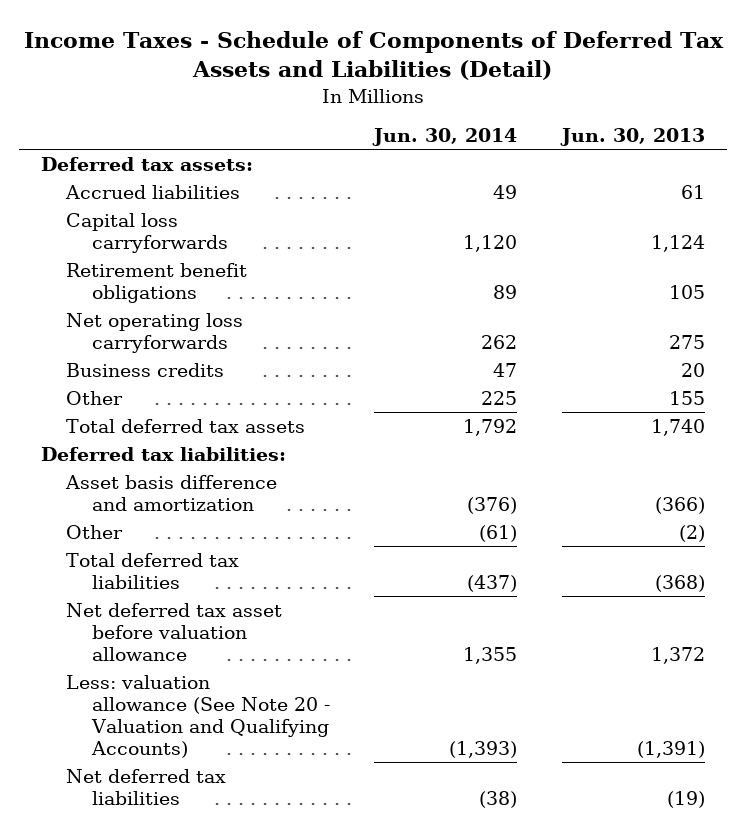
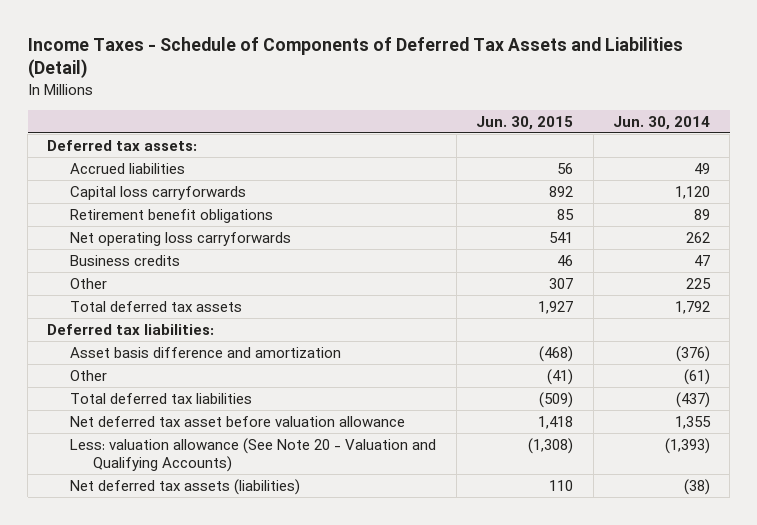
[559,128,705,147] Jun. 30, 2013 -> none
none -> [476,115,574,130] Jun. 30, 2015
[66,768,227,806] Net deferred tax liabilities -> [70,478,301,495] Net deferred tax assets (liabilities)

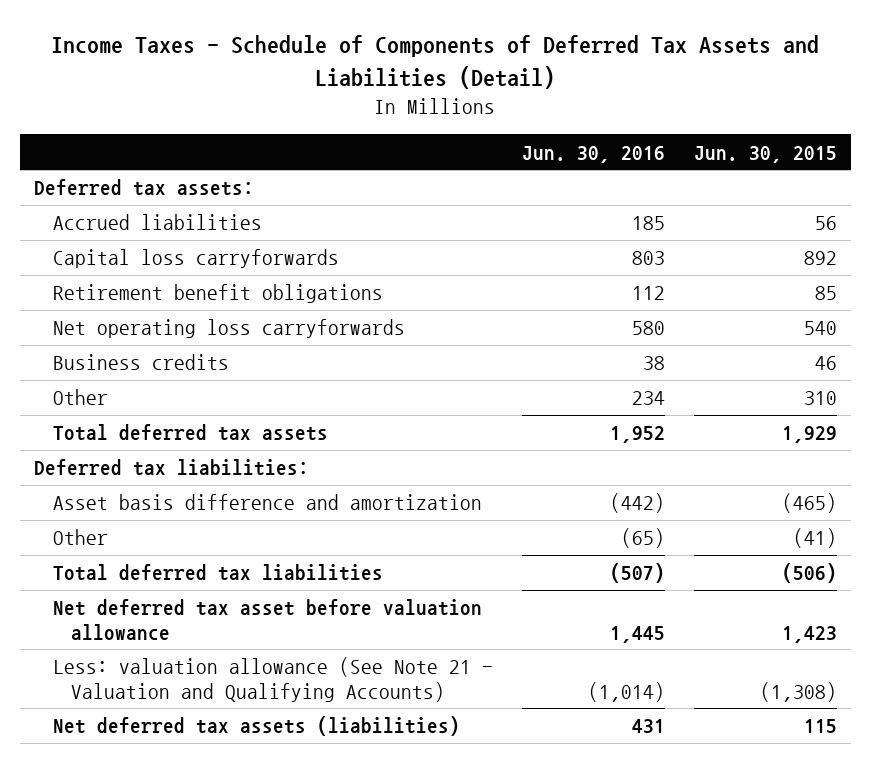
[613,115,711,130] Jun. 30, 2014 -> none
none -> [521,145,665,163] Jun. 30, 2016
[549,231,574,243] 541 -> [803,321,837,336] 540
[549,277,574,289] 307 -> [803,391,837,406] 310
[538,300,574,314] 1,927 -> [781,426,837,444] 1,929
[539,345,574,362] (468) -> [781,493,837,514] (465)
[539,391,574,408] (509) -> [781,563,837,584] (506)
[538,415,574,429] 1,418 -> [781,625,837,643] 1,423
[70,437,437,472] Less: valuation allowance (See Note 20 - Valuation and Qualifying Accounts) -> [52,657,493,702] Less: valuation allowance (See Note 21 - Valuation and Qualifying Accounts)
[549,479,574,491] 110 -> [803,719,837,734] 115

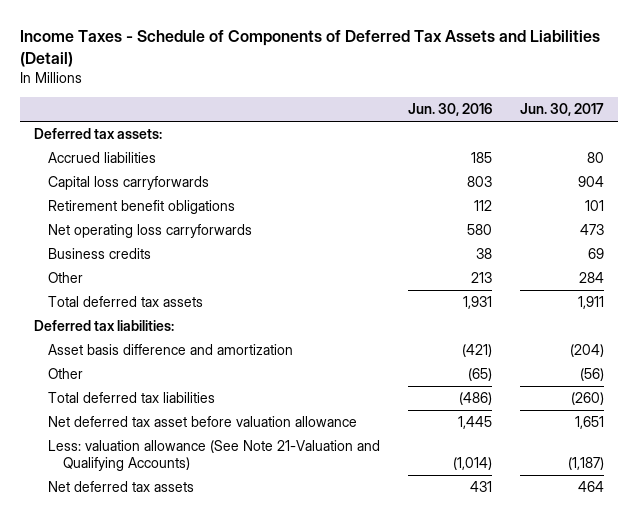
[693,145,837,163] Jun. 30, 2015 -> none
none -> [519,103,604,117] Jun. 30, 2017
[631,391,665,406] 234 -> [471,272,493,284] 213
[609,426,665,444] 1,952 -> [463,296,493,310] 1,931
[609,493,665,514] (442) -> [462,344,493,358] (421)
[609,563,665,584] (507) -> [459,392,493,406] (486)
[52,657,493,702] Less: valuation allowance (See Note 21 - Valuation and Qualifying Accounts) -> [48,440,381,471] Less: valuation allowance (See Note 21-Valuation and Qualifying Accounts)
[52,716,460,737] Net deferred tax assets (liabilities) -> [48,481,195,493] Net deferred tax assets

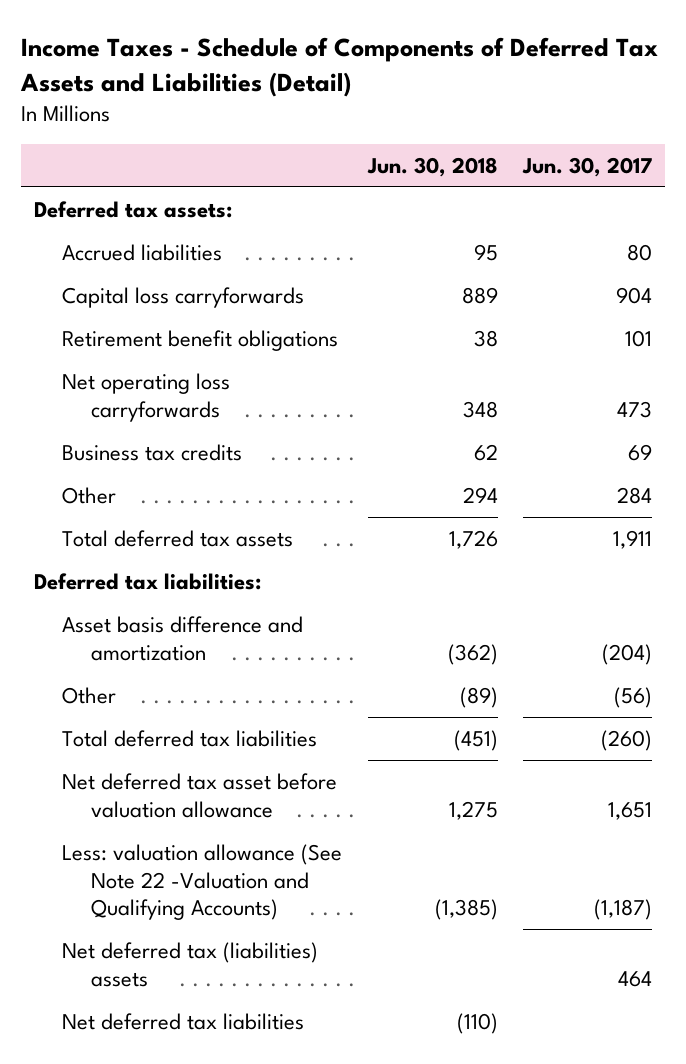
[408,103,493,117] Jun. 30, 2016 -> none
none -> [366,156,498,177] Jun. 30, 2018
[48,248,152,260] Business credits -> [62,444,243,462] Business tax credits
[48,440,381,471] Less: valuation allowance (See Note 21-Valuation and Qualifying Accounts) -> [62,844,343,921] Less: valuation allowance (See Note 22 -Valuation and Qualifying Accounts)
[48,481,195,493] Net deferred tax assets -> [62,942,319,987] Net deferred tax (liabilities) assets
none -> [62,1013,305,1031] Net deferred tax liabilities

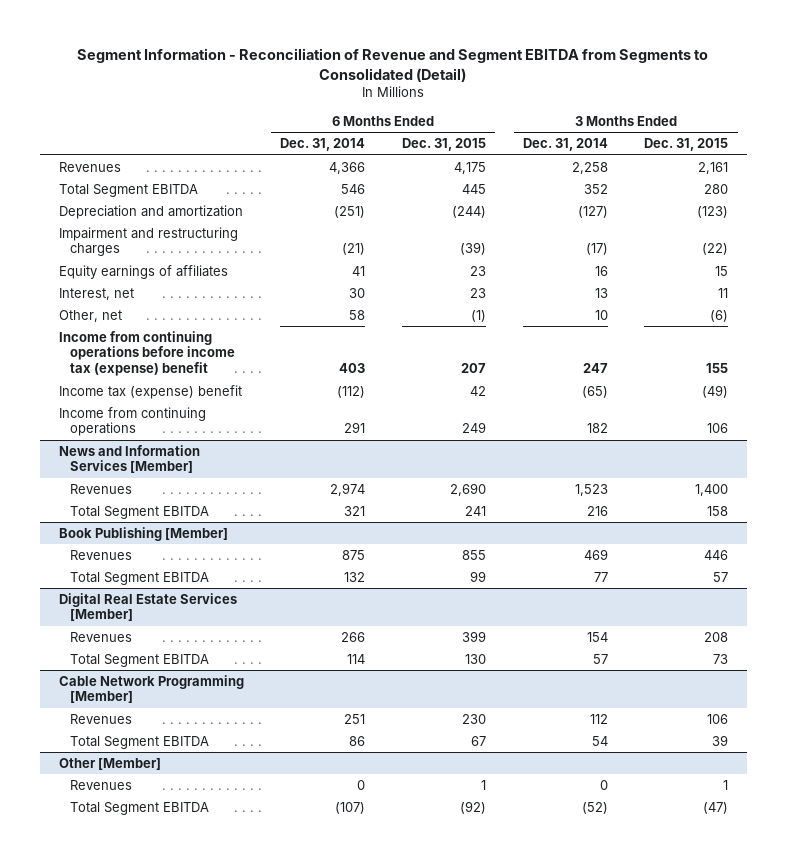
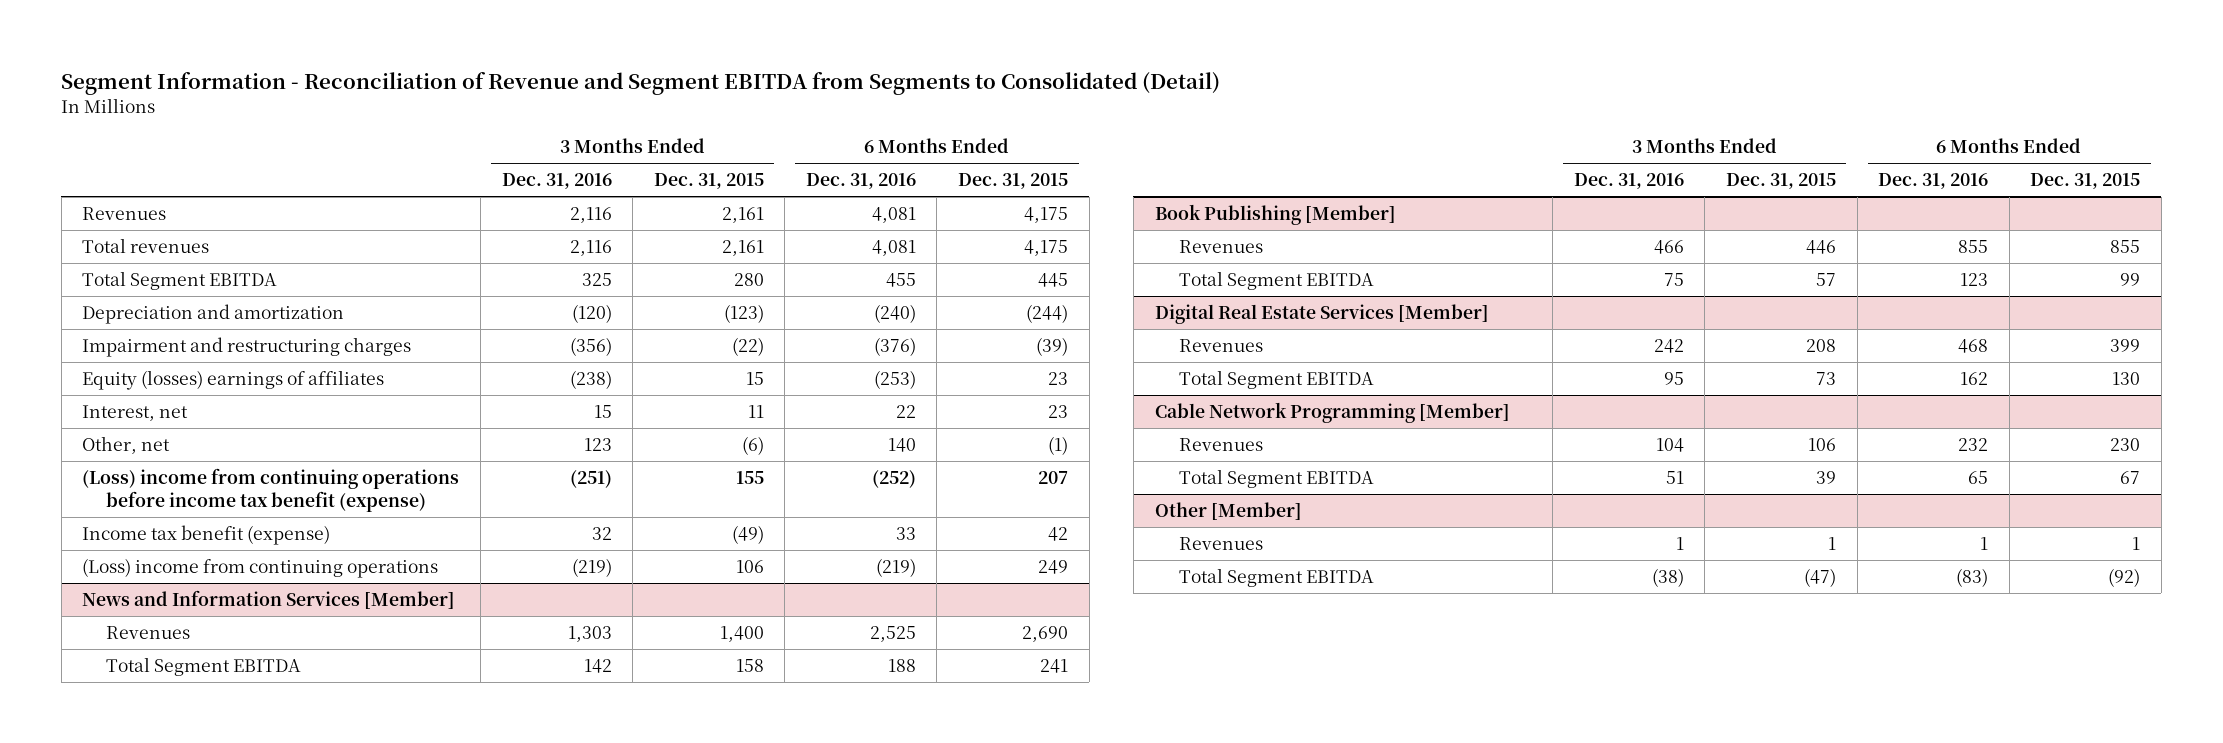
[280,138,366,152] Dec. 31, 2014 -> none
[522,138,608,152] Dec. 31, 2014 -> none
none -> [501,173,612,190] Dec. 31, 2016
none -> [805,173,916,190] Dec. 31, 2016
none -> [82,237,210,253] Total revenues
[58,264,228,279] Equity earnings of affiliates -> [82,369,385,390] Equity (losses) earnings of affiliates
[58,330,236,377] Income from continuing operations before income tax (expense) benefit -> [82,467,460,512] (Loss) income from continuing operations before income tax benefit (expense)
[58,384,242,399] Income tax (expense) benefit -> [82,524,331,545] Income tax benefit (expense)
[58,406,206,437] Income from continuing operations -> [82,557,439,578] (Loss) income from continuing operations

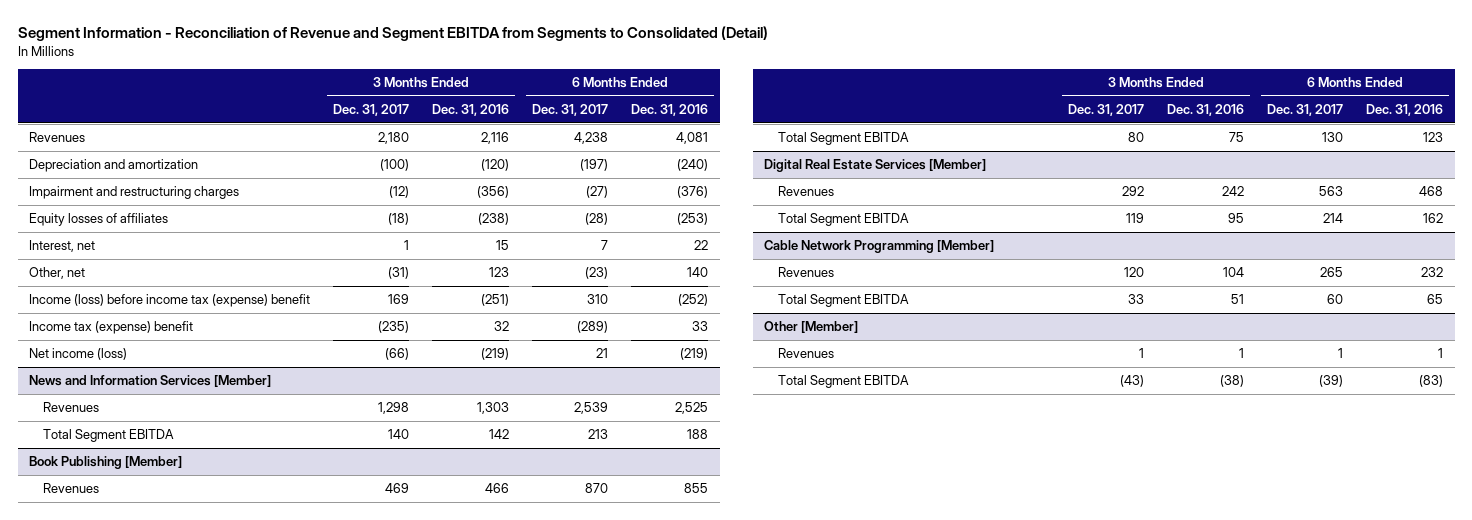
[653,173,764,190] Dec. 31, 2015 -> none
[958,173,1069,190] Dec. 31, 2015 -> none
none -> [333,104,410,117] Dec. 31, 2017
none -> [532,104,609,117] Dec. 31, 2017
[82,237,210,253] Total revenues -> none
[82,270,278,290] Total Segment EBITDA -> none
[82,369,385,390] Equity (losses) earnings of affiliates -> [29,213,169,227] Equity losses of affiliates
[82,467,460,512] (Loss) income from continuing operations before income tax benefit (expense) -> [29,294,311,308] Income (loss) before income tax (expense) benefit
[82,524,331,545] Income tax benefit (expense) -> [29,321,194,335] Income tax (expense) benefit
[82,557,439,578] (Loss) income from continuing operations -> [29,348,128,361] Net income (loss)

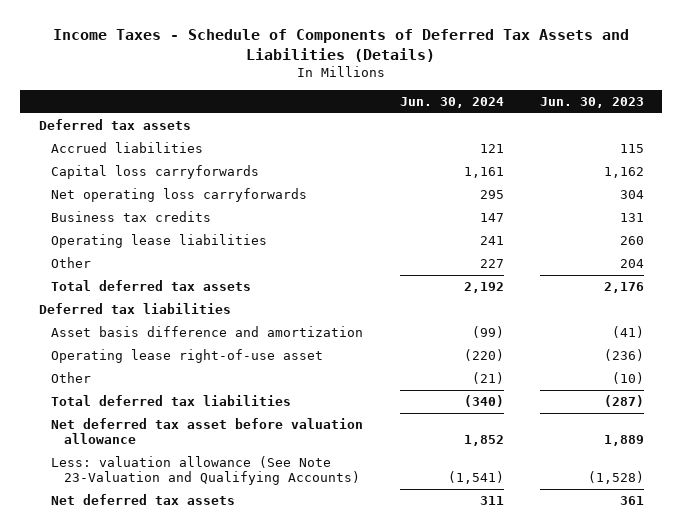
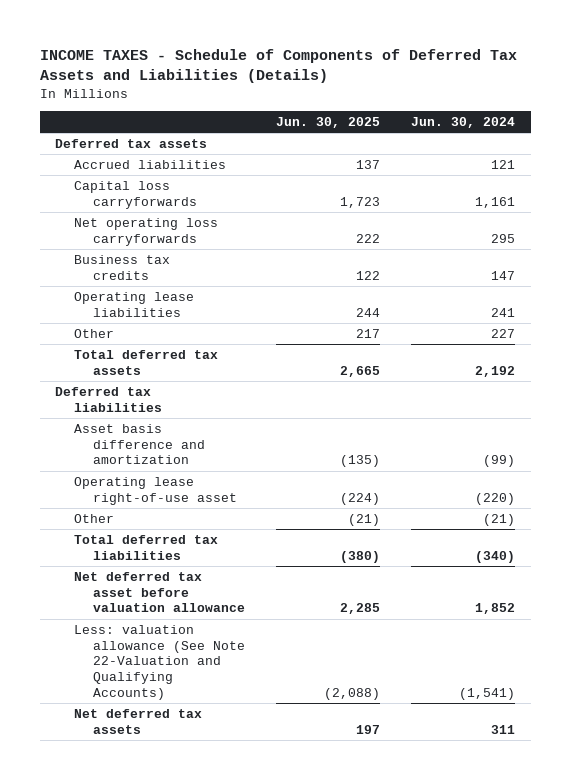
[53,29,630,63] Income Taxes - Schedule of Components of Deferred Tax Assets and Liabilities (Details) -> [39,48,517,84] INCOME TAXES - Schedule of Components of Deferred Tax Assets and Liabilities (Details)
[539,97,644,109] Jun. 30, 2023 -> none
none -> [275,116,380,128] Jun. 30, 2025
[51,456,361,486] Less: valuation allowance (See Note 23-Valuation and Qualifying Accounts) -> [73,624,245,700] Less: valuation allowance (See Note 22-Valuation and Qualifying Accounts)

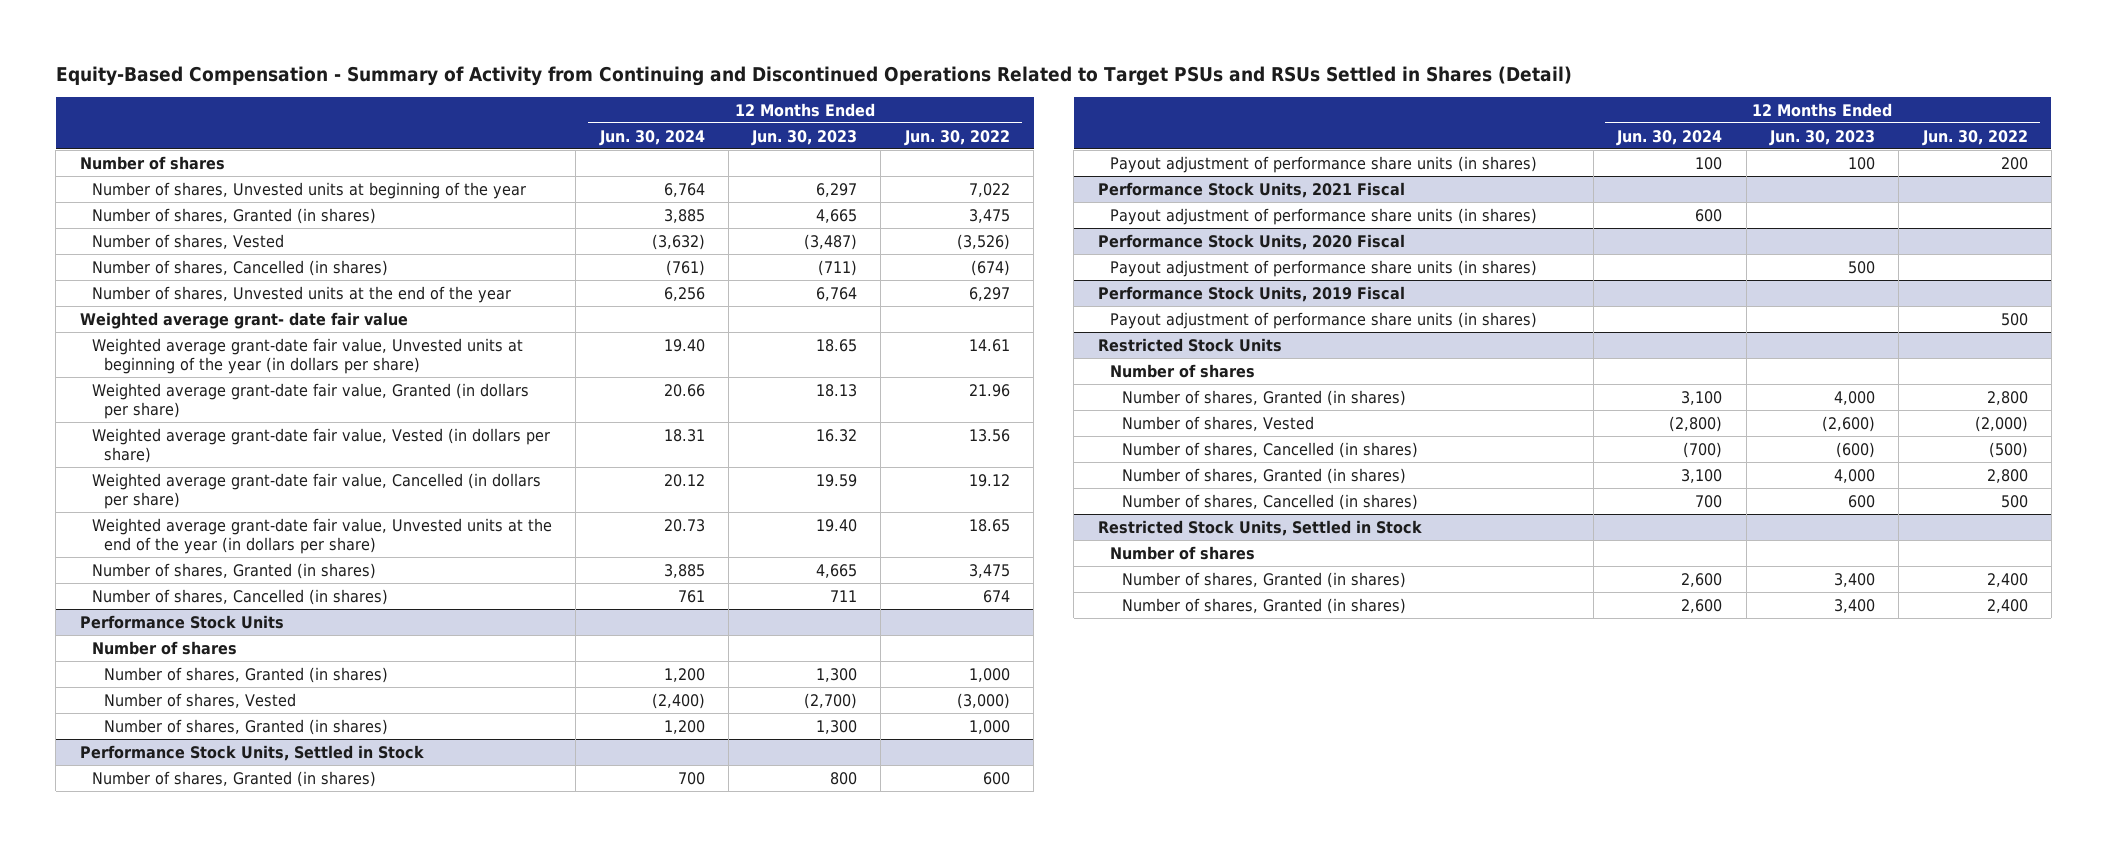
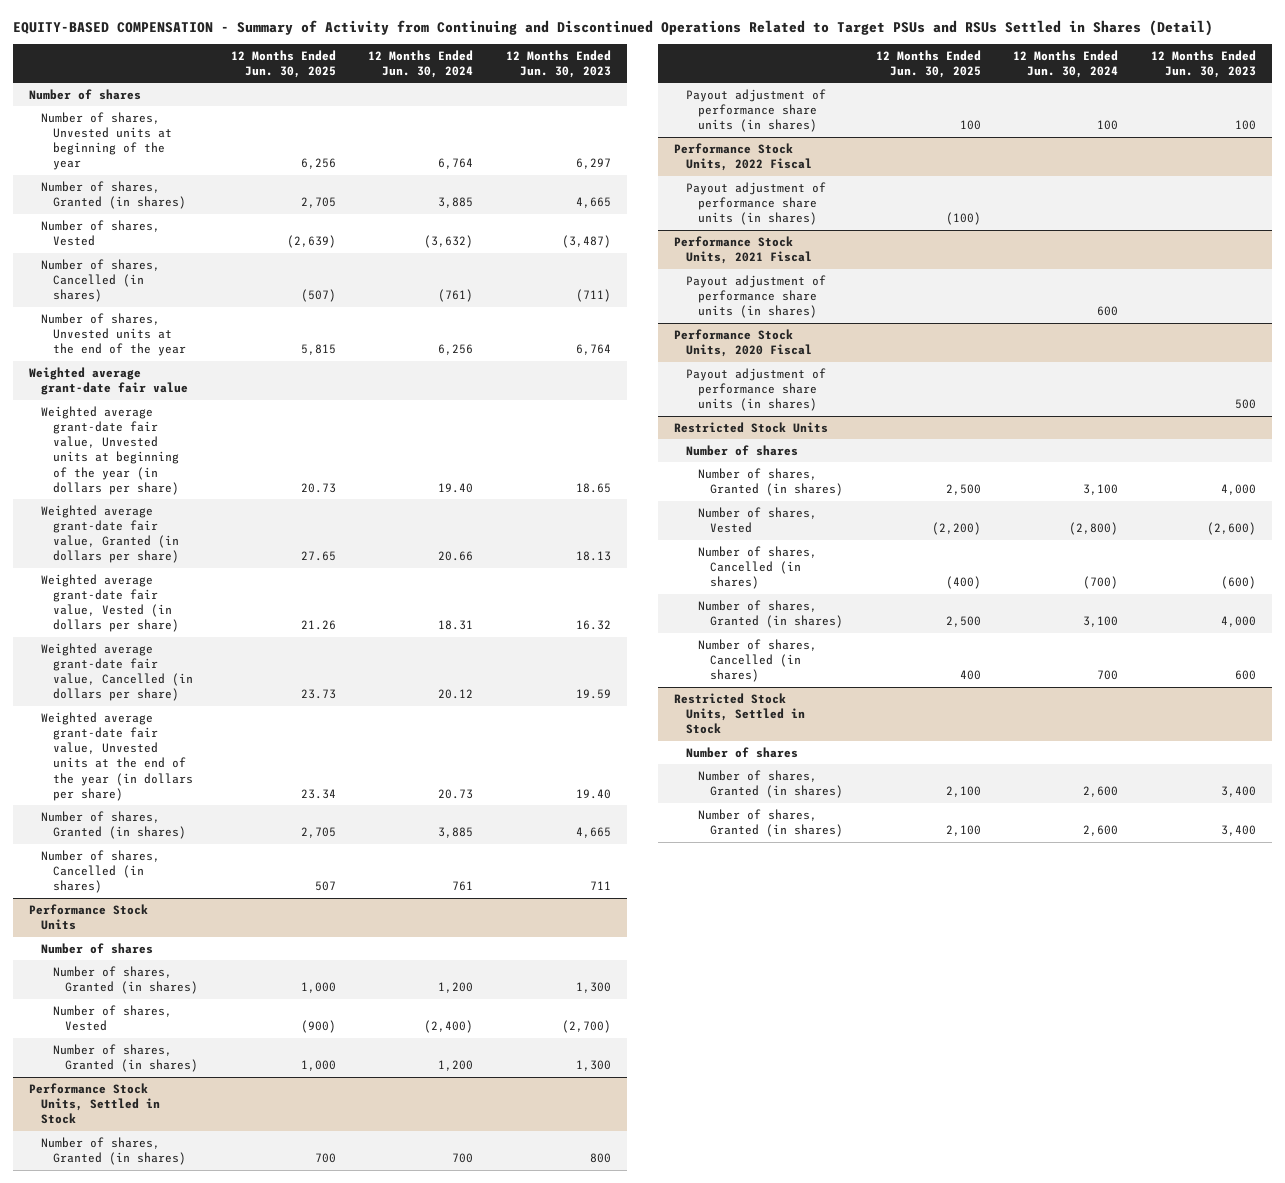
[55,65,1572,86] Equity-Based Compensation - Summary of Activity from Continuing and Discontinued Operations Related to Target PSUs and RSUs Settled in Shares (Detail) -> [12,19,1213,36] EQUITY-BASED COMPENSATION - Summary of Activity from Continuing and Discontinued Operations Related to Target PSUs and RSUs Settled in Shares (Detail)
[903,129,1010,146] Jun. 30, 2022 -> none
none -> [230,49,336,79] 12 Months Ended Jun. 30, 2025
[79,311,408,329] Weighted average grant- date fair value -> [28,366,189,396] Weighted average grant-date fair value
none -> [674,142,813,172] Performance Stock Units, 2022 Fiscal
none -> [686,181,827,226] Payout adjustment of performance share units (in shares)
[1097,285,1405,302] Performance Stock Units, 2019 Fiscal -> none
[1109,311,1537,329] Payout adjustment of performance share units (in shares) -> none

